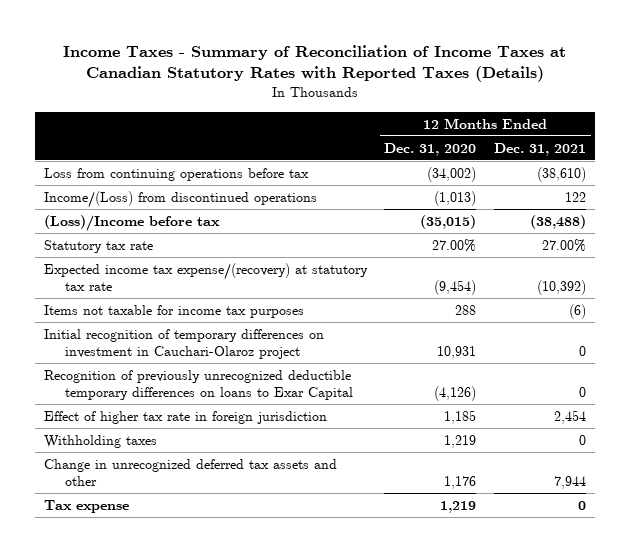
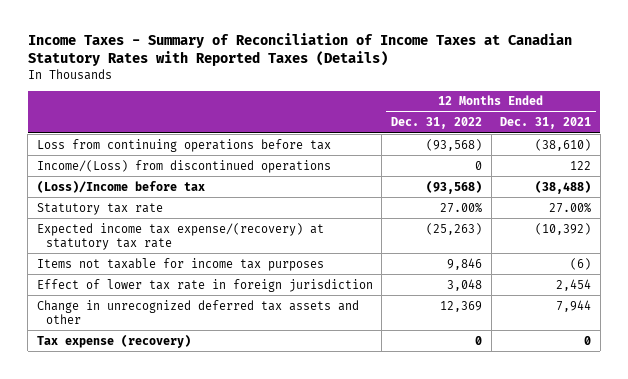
[384,142,477,156] Dec. 31, 2020 -> none
none -> [390,117,482,130] Dec. 31, 2022
[43,328,324,360] Initial recognition of temporary differences on investment in Cauchari-Olaroz project -> none
[43,369,353,401] Recognition of previously unrecognized deductible temporary differences on loans to Exar Capital -> none
[43,434,157,448] Withholding taxes -> none
[43,410,327,424] Effect of higher tax rate in foreign jurisdiction -> [36,278,373,292] Effect of lower tax rate in foreign jurisdiction
[43,499,129,513] Tax expense -> [36,333,191,348] Tax expense (recovery)

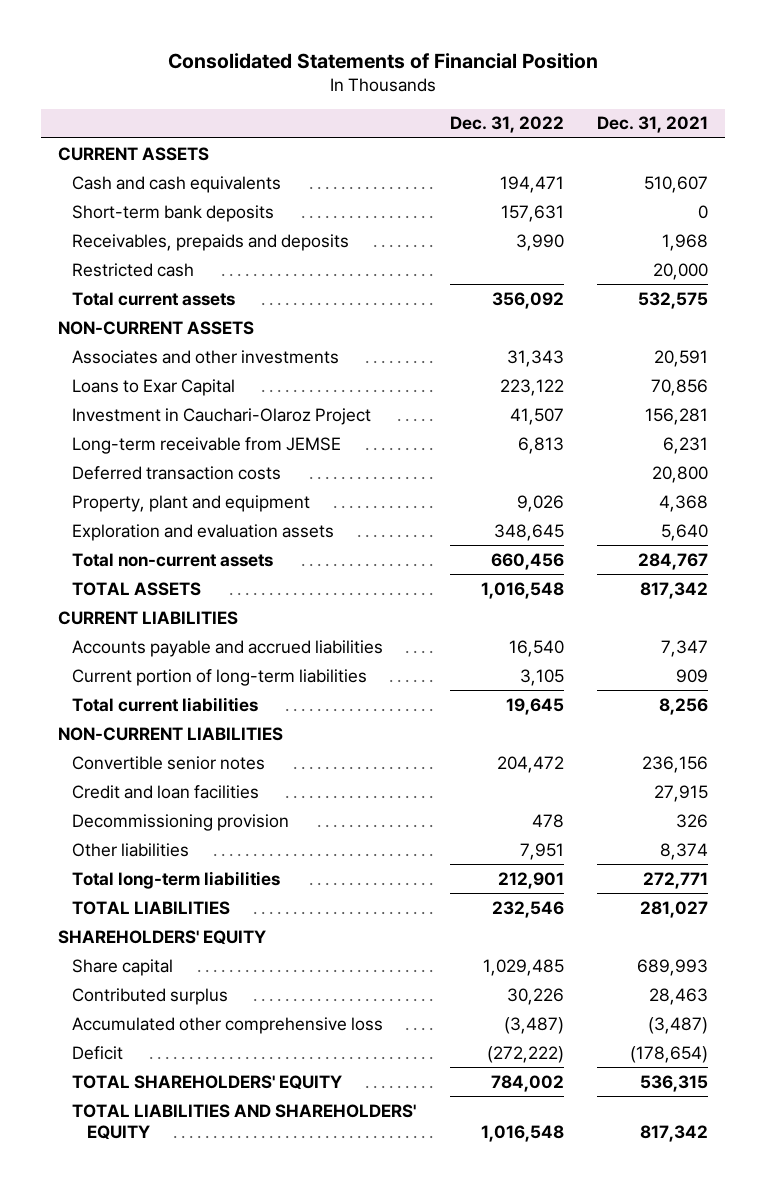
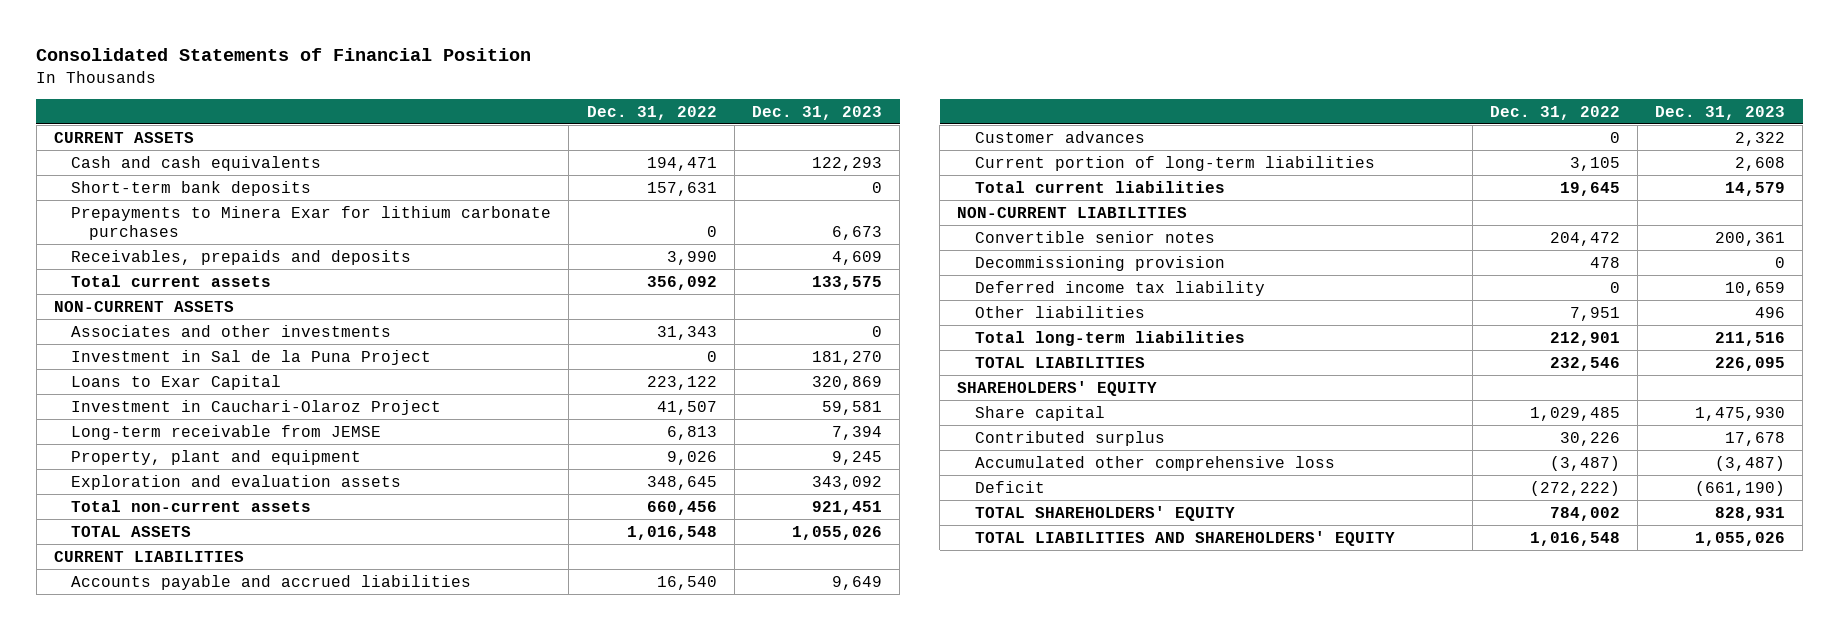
[597,116,709,134] Dec. 31, 2021 -> none
none -> [751,105,882,120] Dec. 31, 2023
none -> [71,205,552,240] Prepayments to Minera Exar for lithium carbonate purchases
[72,262,195,277] Restricted cash -> none
none -> [71,349,432,365] Investment in Sal de la Puna Project
[72,465,282,480] Deferred transaction costs -> none
none -> [974,130,1145,143] Customer advances
[72,784,260,799] Credit and loan facilities -> none
none -> [974,280,1265,296] Deferred income tax liability

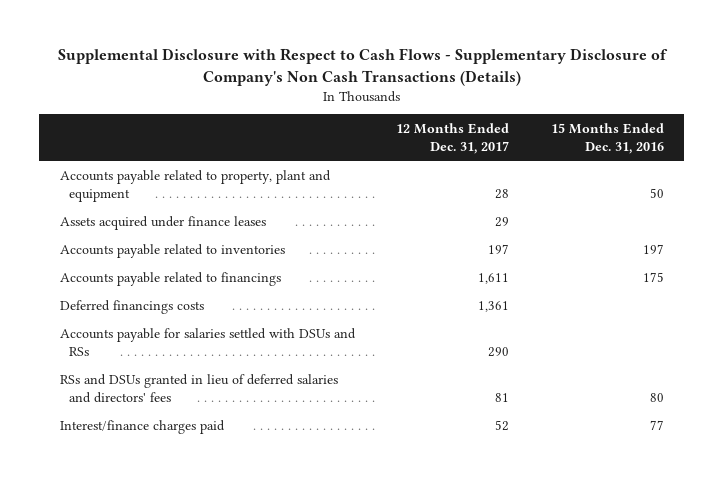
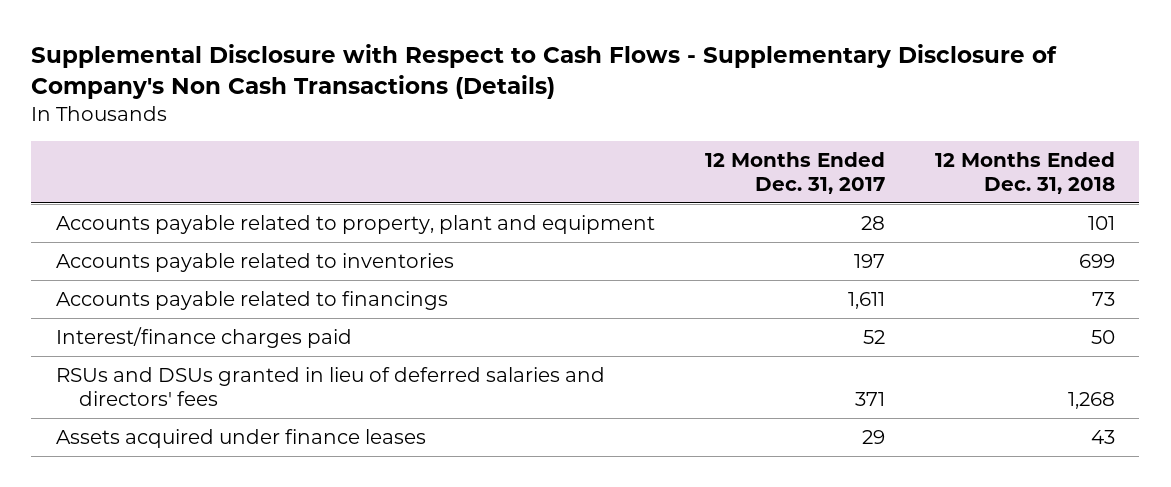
[550,122,664,154] 15 Months Ended Dec. 31, 2016 -> none
none -> [934,152,1115,194] 12 Months Ended Dec. 31, 2018
[59,299,204,314] Deferred financings costs -> none
[59,327,356,356] Accounts payable for salaries settled with DSUs and RSs -> none
[59,373,338,403] RSs and DSUs granted in lieu of deferred salaries and directors' fees -> none
none -> [56,367,606,406] RSUs and DSUs granted in lieu of deferred salaries and directors' fees
[59,215,266,230] Assets acquired under finance leases -> [56,429,427,449] Assets acquired under finance leases

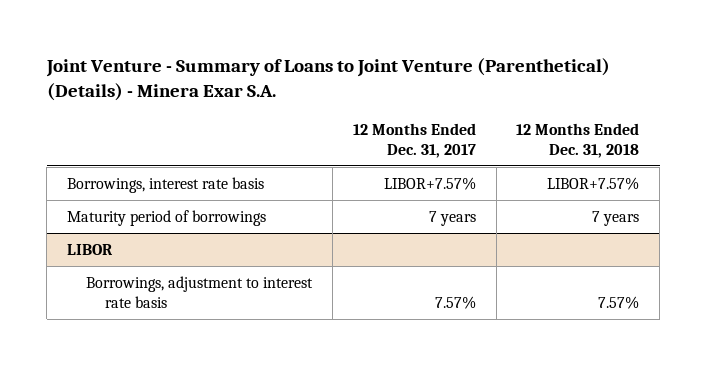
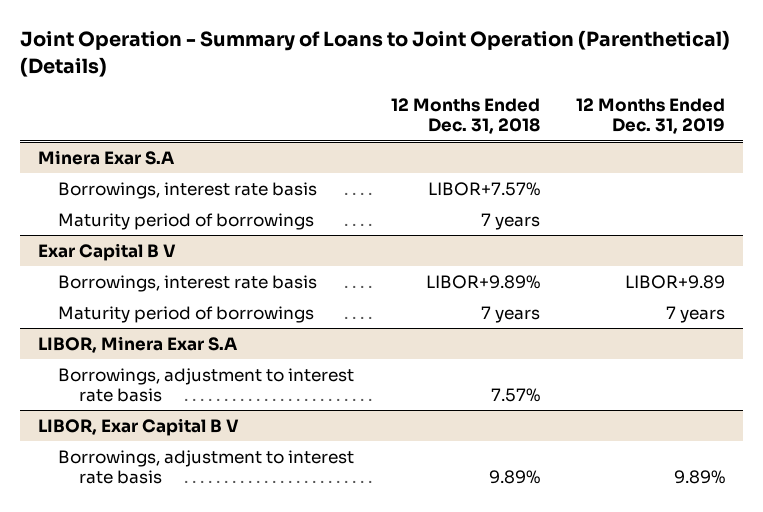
[45,57,610,101] Joint Venture - Summary of Loans to Joint Venture (Parenthetical) (Details) - Minera Exar S.A. -> [20,30,731,77] Joint Operation - Summary of Loans to Joint Operation (Parenthetical) (Details)
[352,122,476,158] 12 Months Ended Dec. 31, 2017 -> none
none -> [575,98,725,135] 12 Months Ended Dec. 31, 2019
none -> [38,149,176,165] Minera Exar S.A
[67,243,114,255] LIBOR -> none
none -> [38,242,177,261] Exar Capital B V
none -> [58,274,318,292] Borrowings, interest rate basis
none -> [58,305,315,323] Maturity period of borrowings
none -> [38,335,239,353] LIBOR, Minera Exar S.A
none -> [38,417,240,436] LIBOR, Exar Capital B V
none -> [58,449,355,484] Borrowings, adjustment to interest rate basis

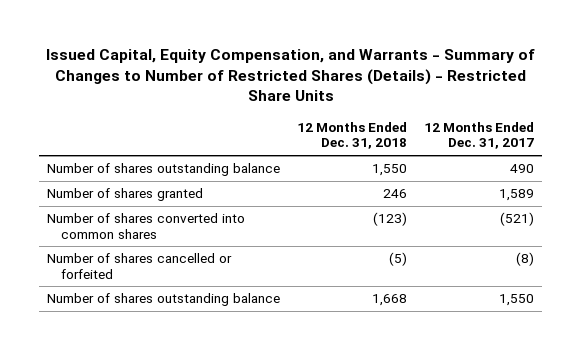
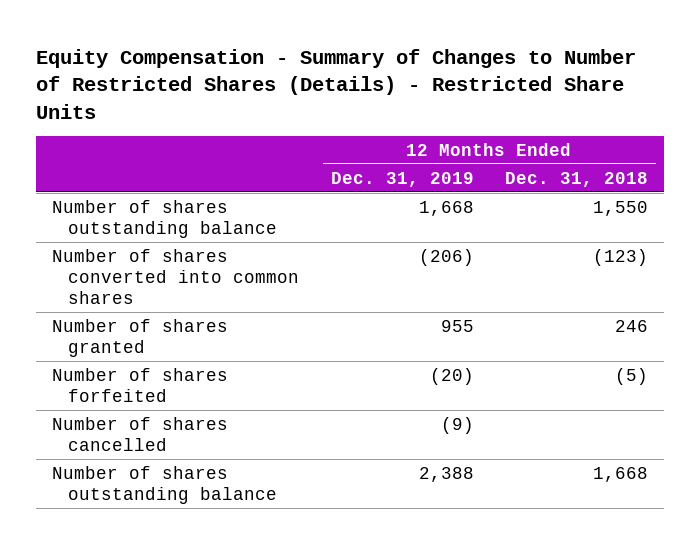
[45,48,535,102] Issued Capital, Equity Compensation, and Warrants - Summary of Changes to Number of Restricted Shares (Details) - Restricted Share Units -> [36,48,637,119] Equity Compensation - Summary of Changes to Number of Restricted Shares (Details) - Restricted Share Units
[423,121,534,150] 12 Months Ended Dec. 31, 2017 -> none
none -> [330,171,474,187] Dec. 31, 2019
[47,188,204,202] Number of shares granted -> [52,318,229,357] Number of shares granted
[47,253,233,279] Number of shares cancelled or forfeited -> [52,367,229,402] Number of shares forfeited
none -> [52,416,229,451] Number of shares cancelled

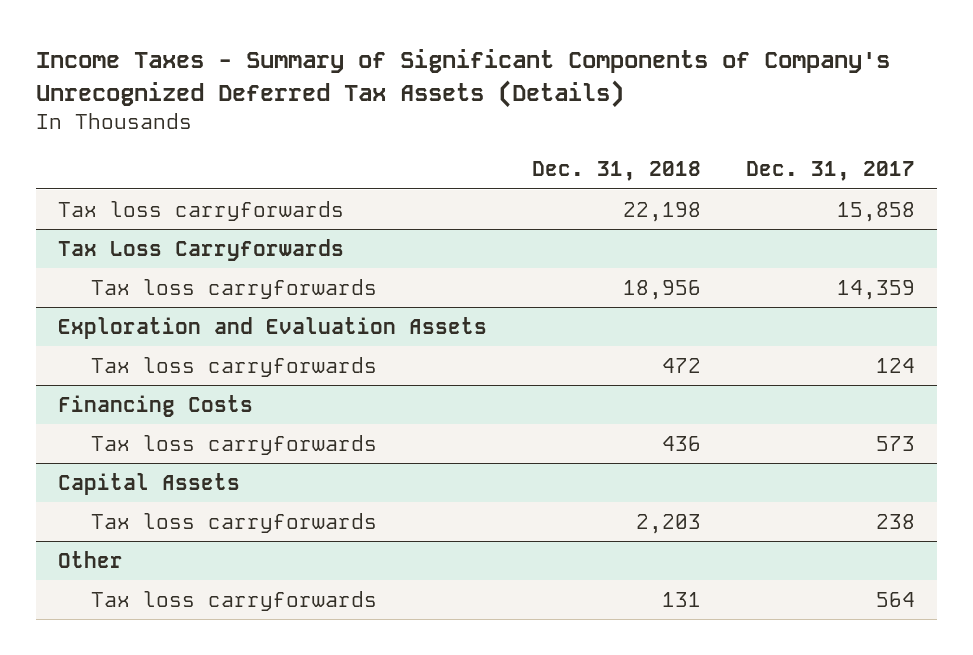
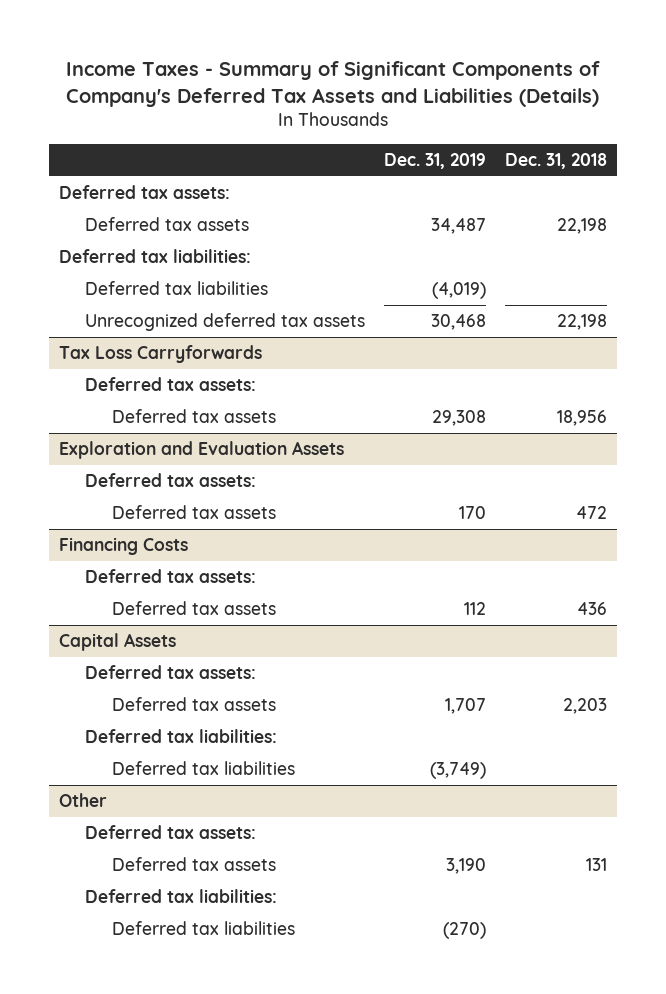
[35,49,890,108] Income Taxes - Summary of Significant Components of Company's Unrecognized Deferred Tax Assets (Details) -> [66,61,601,108] Income Taxes - Summary of Significant Components of Company's Deferred Tax Assets and Liabilities (Details)
[745,161,915,182] Dec. 31, 2017 -> none
none -> [384,152,487,169] Dec. 31, 2019
none -> [58,185,230,200] Deferred tax assets:
[58,200,345,221] Tax loss carryforwards -> [85,217,250,232] Deferred tax assets
none -> [58,249,251,264] Deferred tax liabilities:
none -> [85,281,269,296] Deferred tax liabilities
none -> [85,313,366,332] Unrecognized deferred tax assets
none -> [85,377,257,392] Deferred tax assets:
[91,278,378,299] Tax loss carryforwards -> [112,409,277,424] Deferred tax assets
none -> [85,473,257,488] Deferred tax assets:
[91,356,378,377] Tax loss carryforwards -> [112,505,277,520] Deferred tax assets
none -> [85,569,257,584] Deferred tax assets:
[91,434,378,455] Tax loss carryforwards -> [112,601,277,616] Deferred tax assets
none -> [85,665,257,680] Deferred tax assets:
[91,512,378,533] Tax loss carryforwards -> [112,697,277,712] Deferred tax assets
none -> [85,729,278,744] Deferred tax liabilities:
none -> [112,761,296,776] Deferred tax liabilities
none -> [85,825,257,840] Deferred tax assets:
[91,590,378,611] Tax loss carryforwards -> [112,857,277,872] Deferred tax assets
none -> [85,889,278,904] Deferred tax liabilities:
none -> [112,921,296,936] Deferred tax liabilities

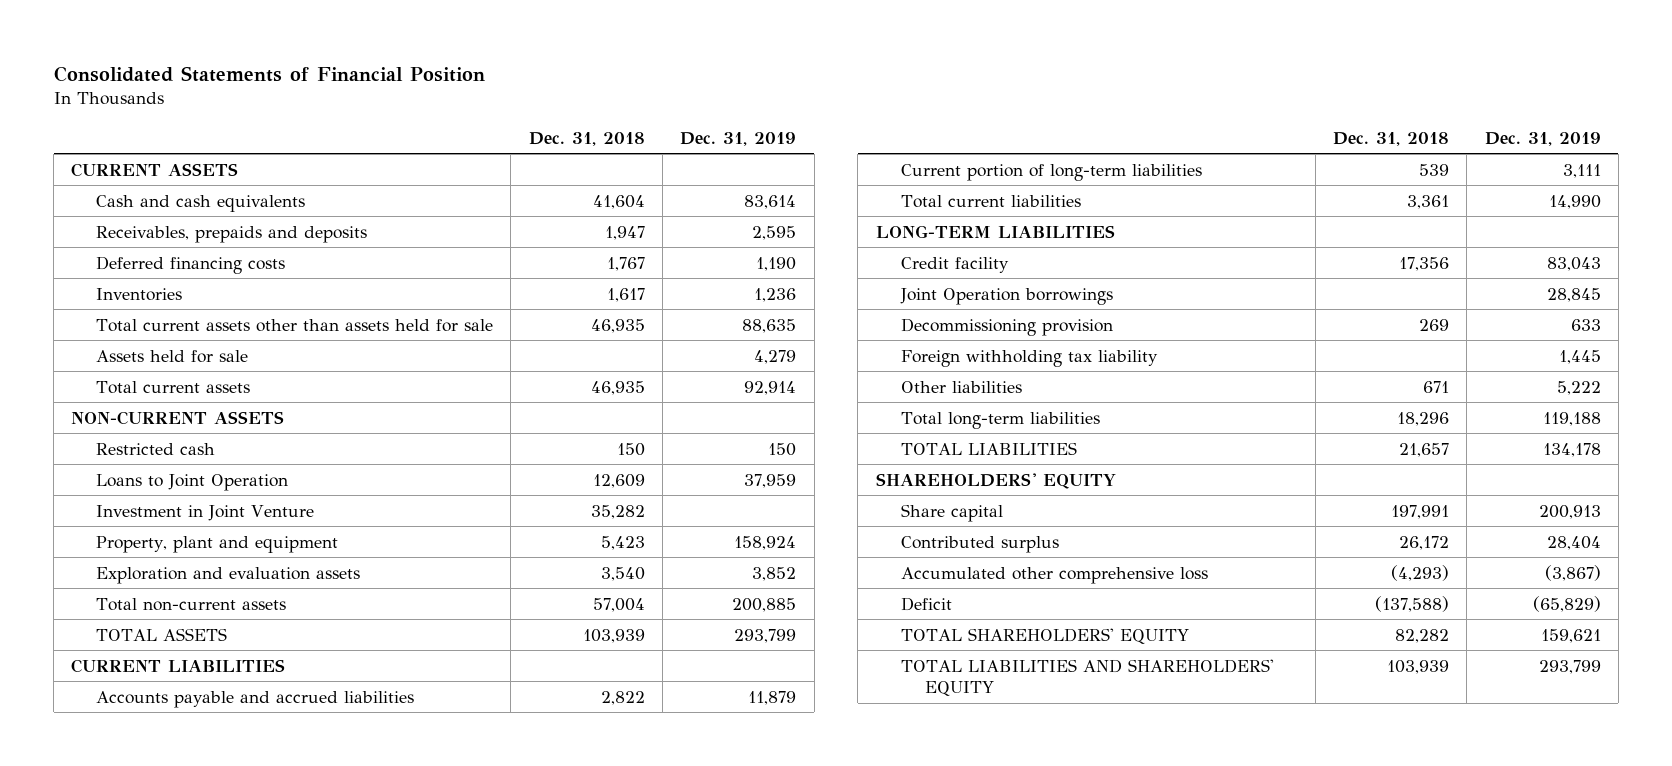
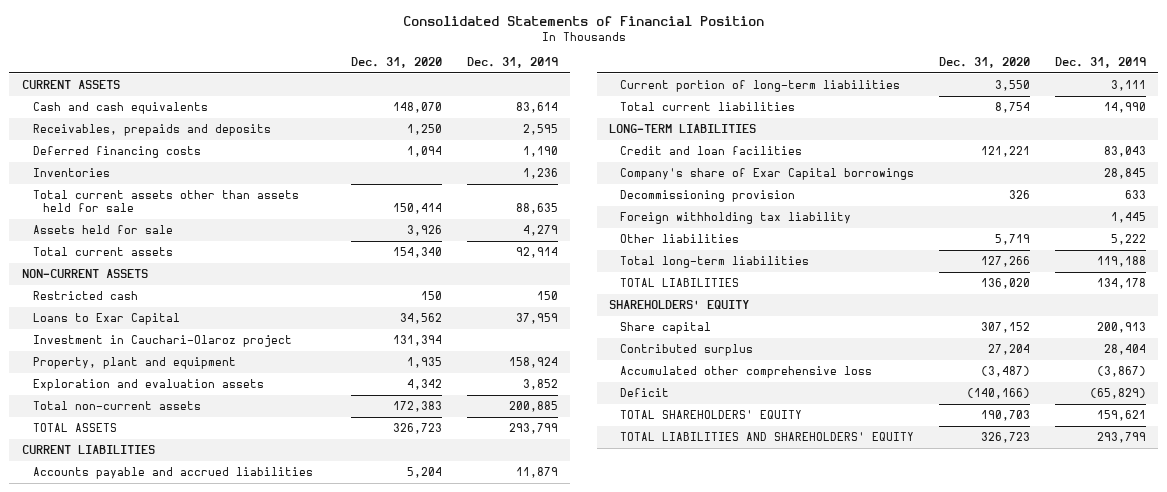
[528,131,645,146] Dec. 31, 2018 -> none
none -> [351,57,443,69] Dec. 31, 2020
[96,473,289,491] Loans to Joint Operation -> [32,312,180,325] Loans to Exar Capital
[96,504,315,521] Investment in Joint Venture -> [32,334,292,347] Investment in Cauchari-Olaroz project
[900,256,1009,273] Credit facility -> [620,145,803,155] Credit and loan facilities
[899,287,1113,305] Joint Operation borrowings -> [620,167,915,180] Company's share of Exar Capital borrowings

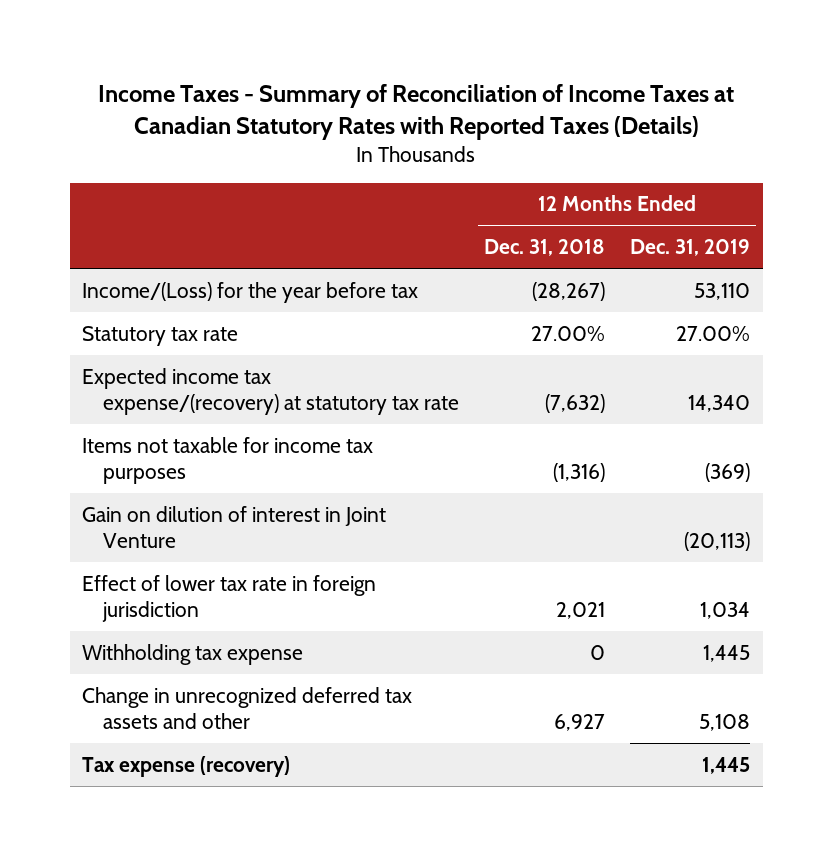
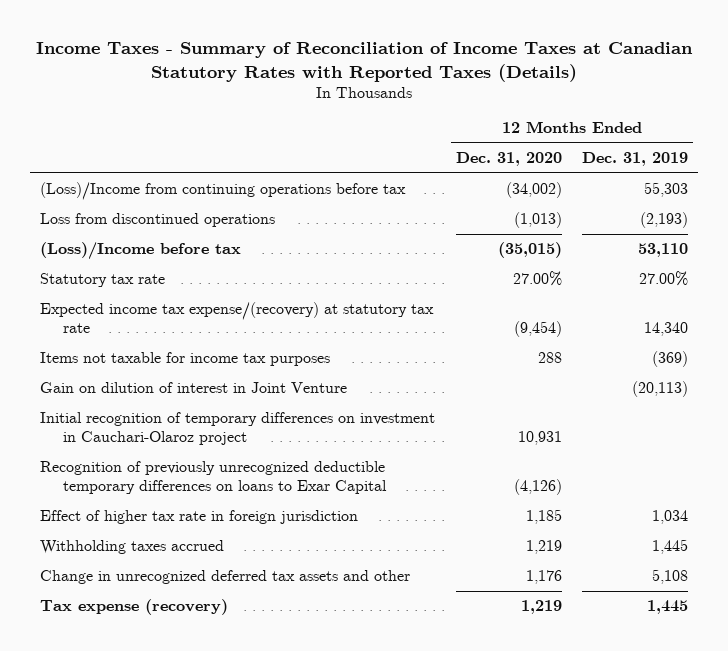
[484,239,606,257] Dec. 31, 2018 -> none
none -> [455,152,562,167] Dec. 31, 2020
none -> [40,182,407,201] (Loss)/Income from continuing operations before tax
none -> [40,213,276,228] Loss from discontinued operations
[82,281,419,303] Income/(Loss) for the year before tax -> [40,242,242,261] (Loss)/Income before tax
none -> [40,412,436,446] Initial recognition of temporary differences on investment in Cauchari-Olaroz project
none -> [40,461,388,495] Recognition of previously unrecognized deductible temporary differences on loans to Exar Capital
[82,574,377,623] Effect of lower tax rate in foreign jurisdiction -> [40,510,359,525] Effect of higher tax rate in foreign jurisdiction
[82,643,304,665] Withholding tax expense -> [40,540,225,555] Withholding taxes accrued

